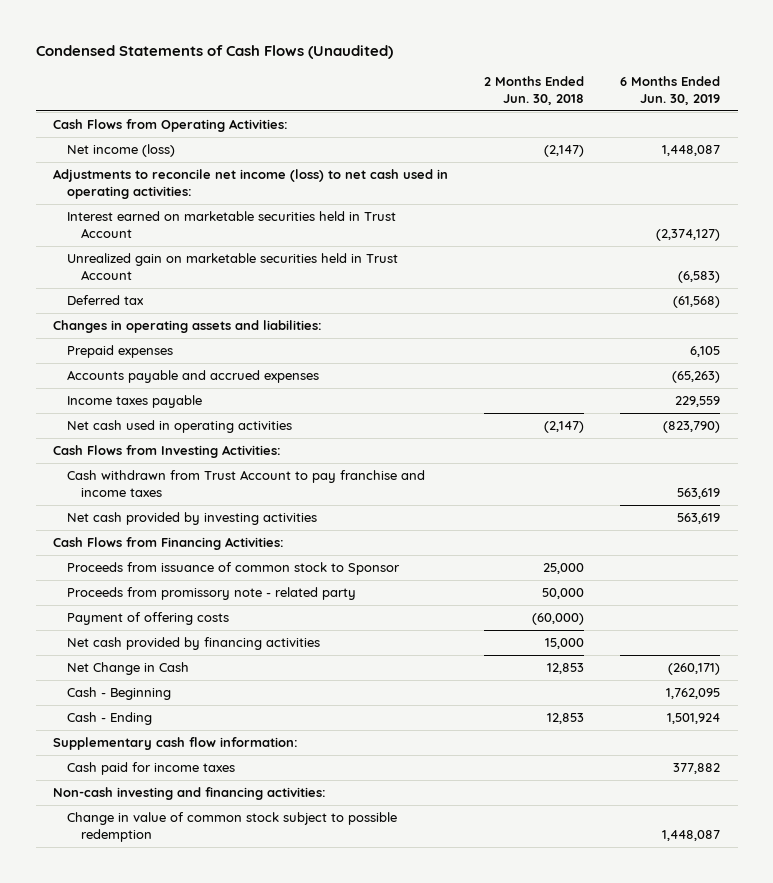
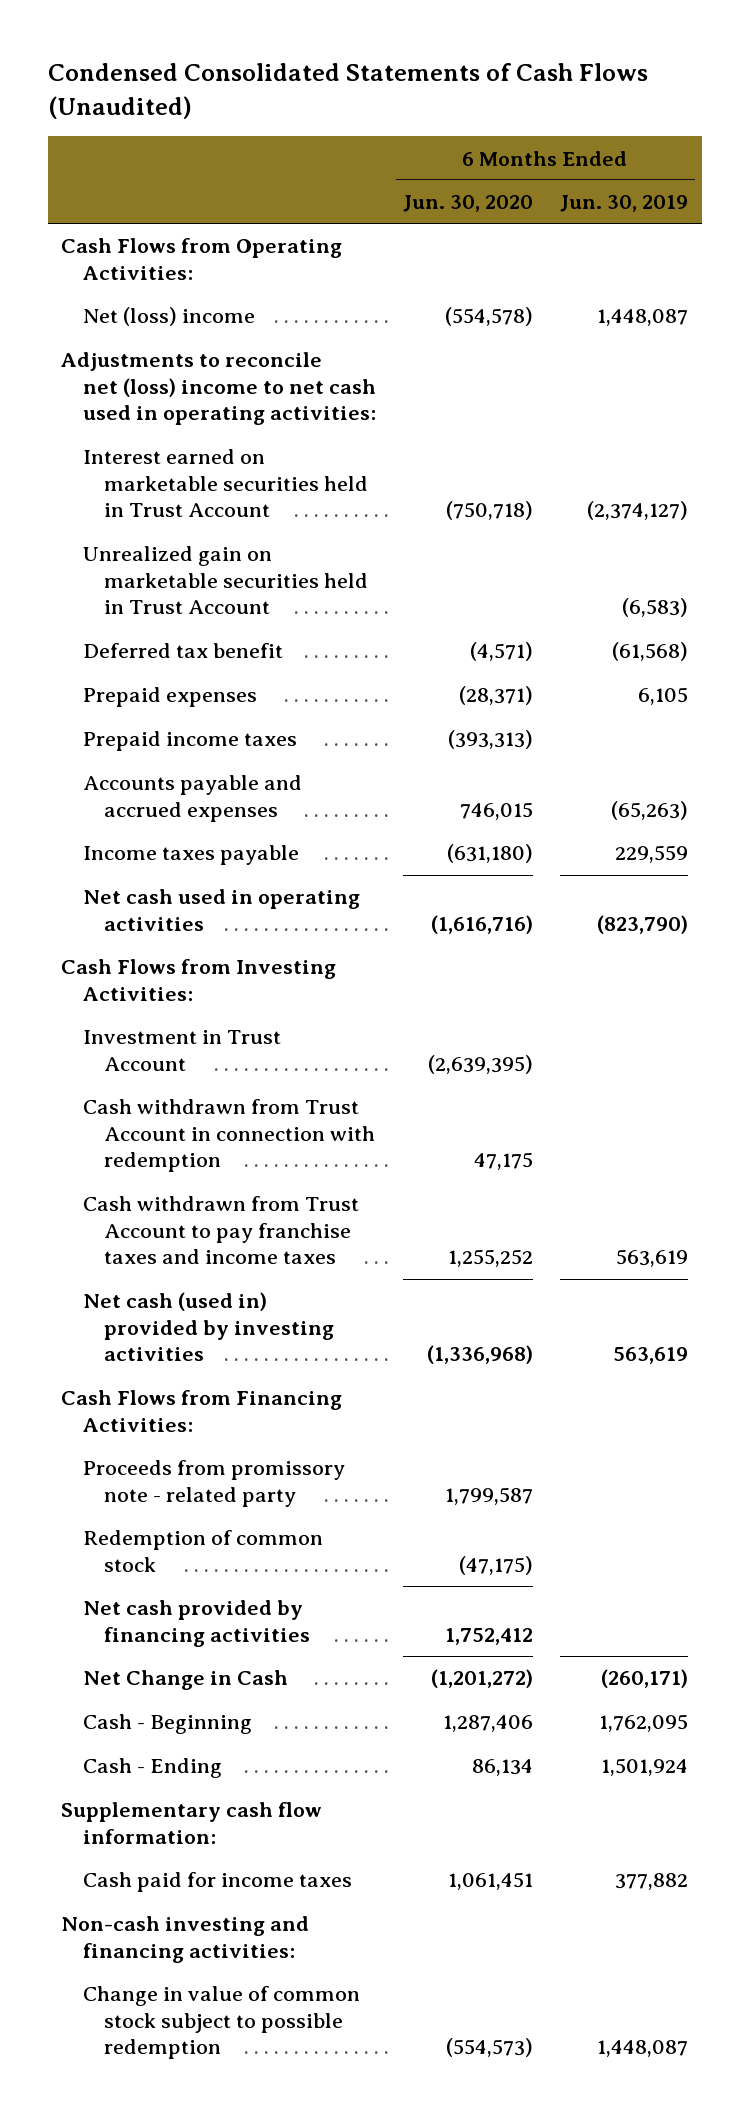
[35,44,393,59] Condensed Statements of Cash Flows (Unaudited) -> [47,63,648,119] Condensed Consolidated Statements of Cash Flows (Unaudited)
[484,76,585,106] 2 Months Ended Jun. 30, 2018 -> none
none -> [402,195,533,213] Jun. 30, 2020
[67,144,176,158] Net income (loss) -> [82,307,255,327] Net (loss) income
[53,169,449,199] Adjustments to reconcile net income (loss) to net cash used in operating activities: -> [61,352,376,426] Adjustments to reconcile net (loss) income to net cash used in operating activities:
[53,320,323,334] Changes in operating assets and liabilities: -> none
[67,295,145,306] Deferred tax -> [82,643,283,659] Deferred tax benefit
none -> [82,731,297,752] Prepaid income taxes
none -> [82,1030,281,1071] Investment in Trust Account
none -> [82,1099,376,1173] Cash withdrawn from Trust Account in connection with redemption
[67,470,426,497] Cash withdrawn from Trust Account to pay franchise and income taxes -> [82,1196,359,1265] Cash withdrawn from Trust Account to pay franchise taxes and income taxes
[67,512,318,526] Net cash provided by investing activities -> [82,1292,335,1362] Net cash (used in) provided by investing activities
[67,562,401,576] Proceeds from issuance of common stock to Sponsor -> none
[67,612,230,626] Payment of offering costs -> none
none -> [82,1530,323,1572] Redemption of common stock

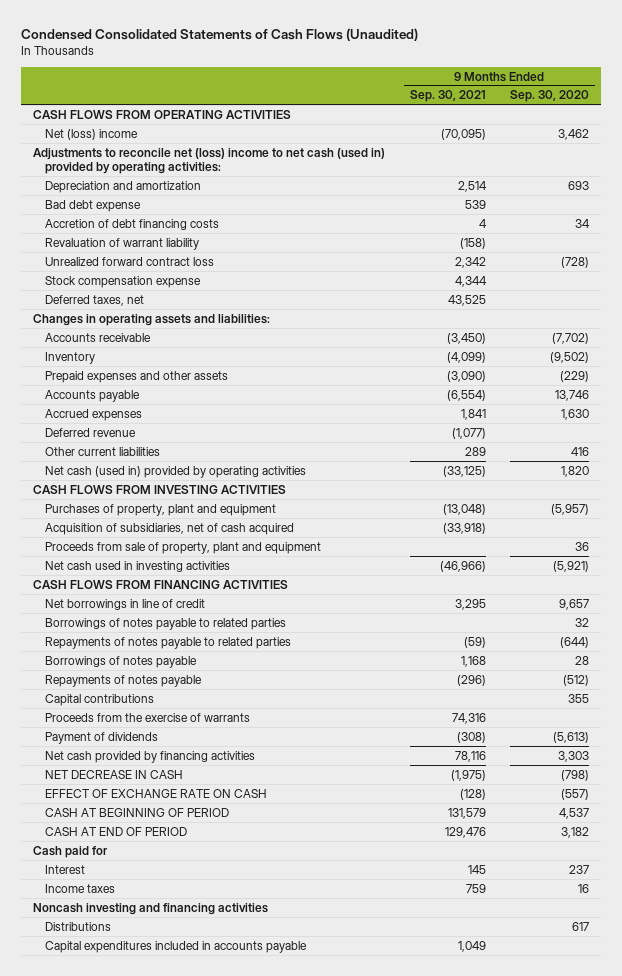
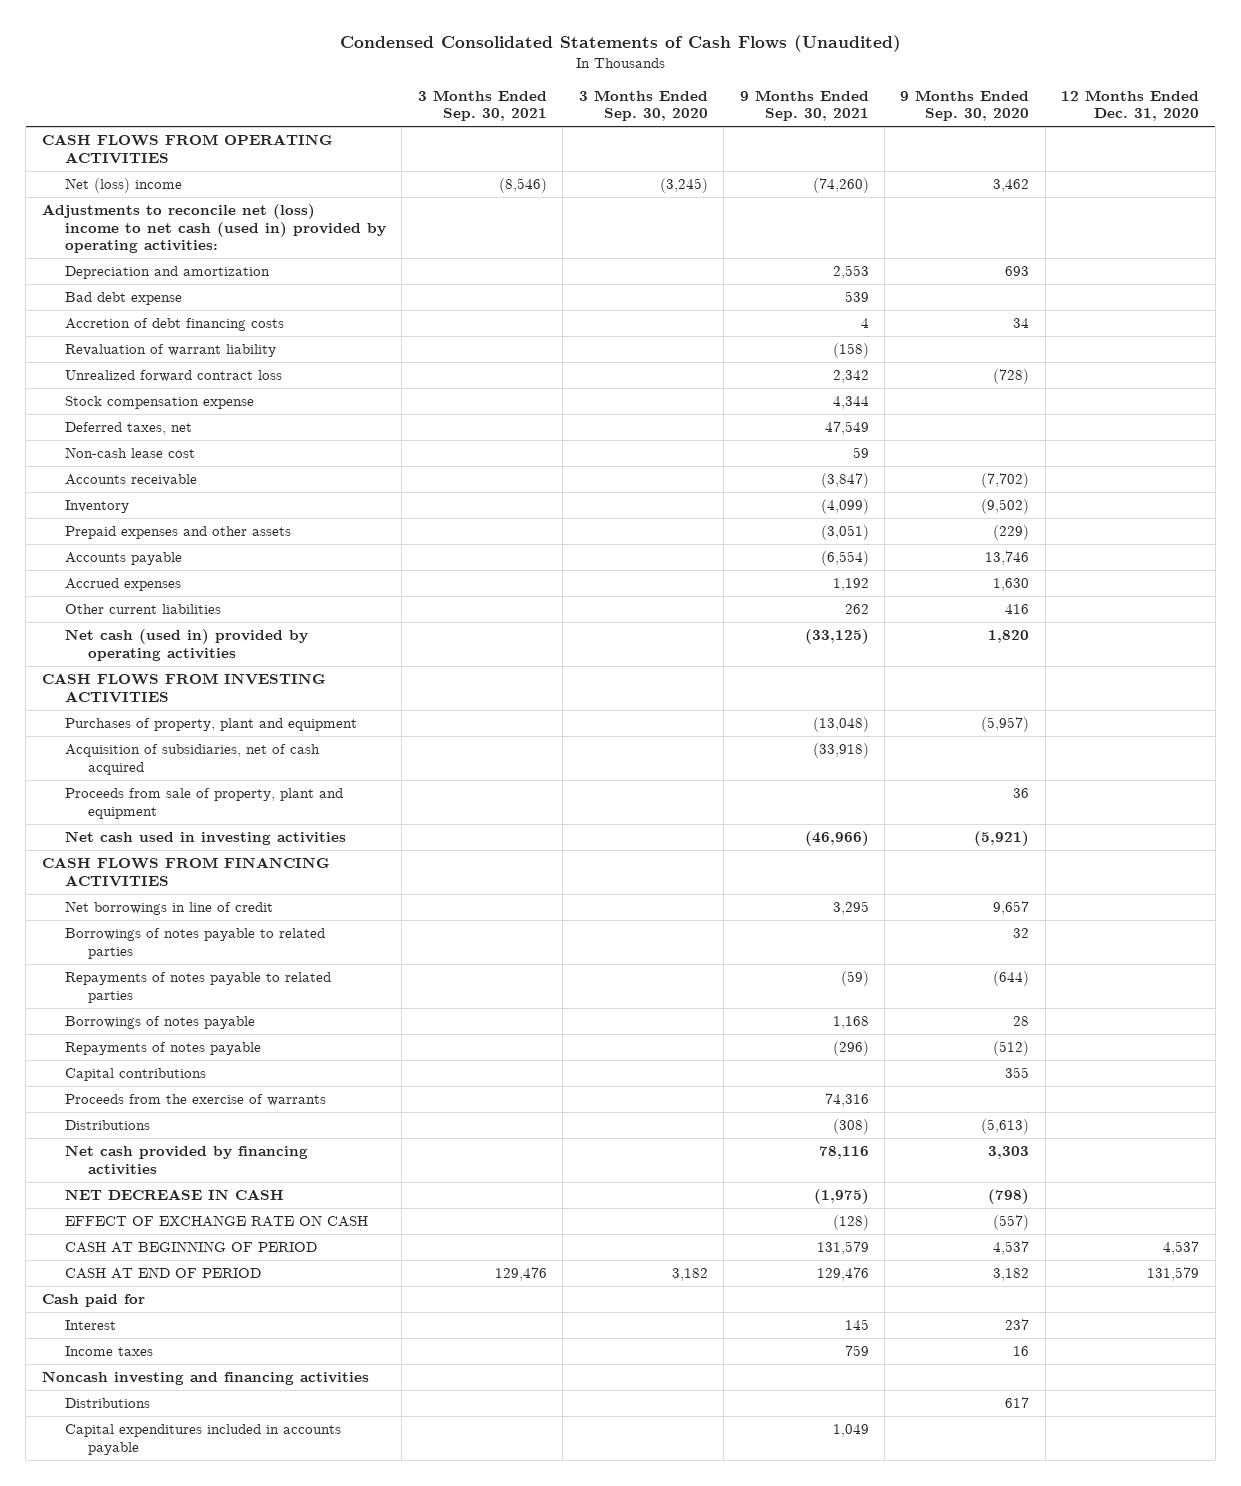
none -> [417,89,547,122] 3 Months Ended Sep. 30, 2021
none -> [578,89,708,122] 3 Months Ended Sep. 30, 2020
none -> [1061,89,1200,122] 12 Months Ended Dec. 31, 2020
[440,128,486,140] (70,095) -> [812,178,869,194] (74,260)
[457,180,487,192] 2,514 -> [832,265,869,280] 2,553
[33,313,271,326] Changes in operating assets and liabilities: -> none
[447,294,486,306] 43,525 -> [824,421,869,436] 47,549
none -> [64,447,195,459] Non-cash lease cost
[446,332,486,344] (3,450) -> [820,473,869,489] (3,847)
[446,370,486,382] (3,090) -> [820,525,869,541] (3,051)
[45,427,137,437] Deferred revenue -> none
[460,408,486,420] 1,841 -> [832,578,869,592] 1,192
[464,446,486,456] 289 -> [844,604,869,615] 262
[45,731,159,744] Payment of dividends -> [64,1120,150,1131] Distributions

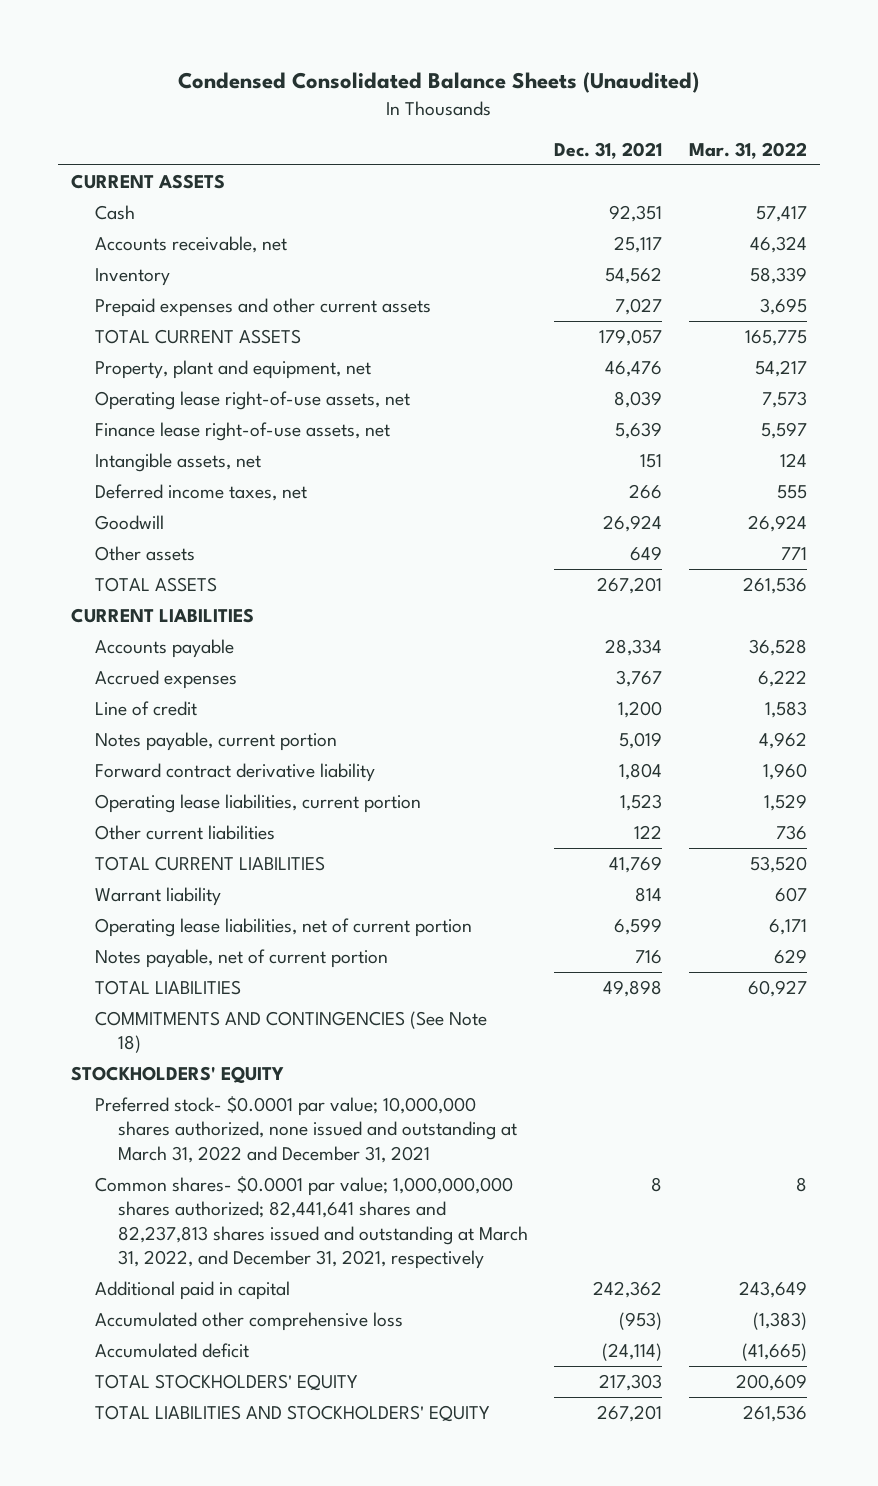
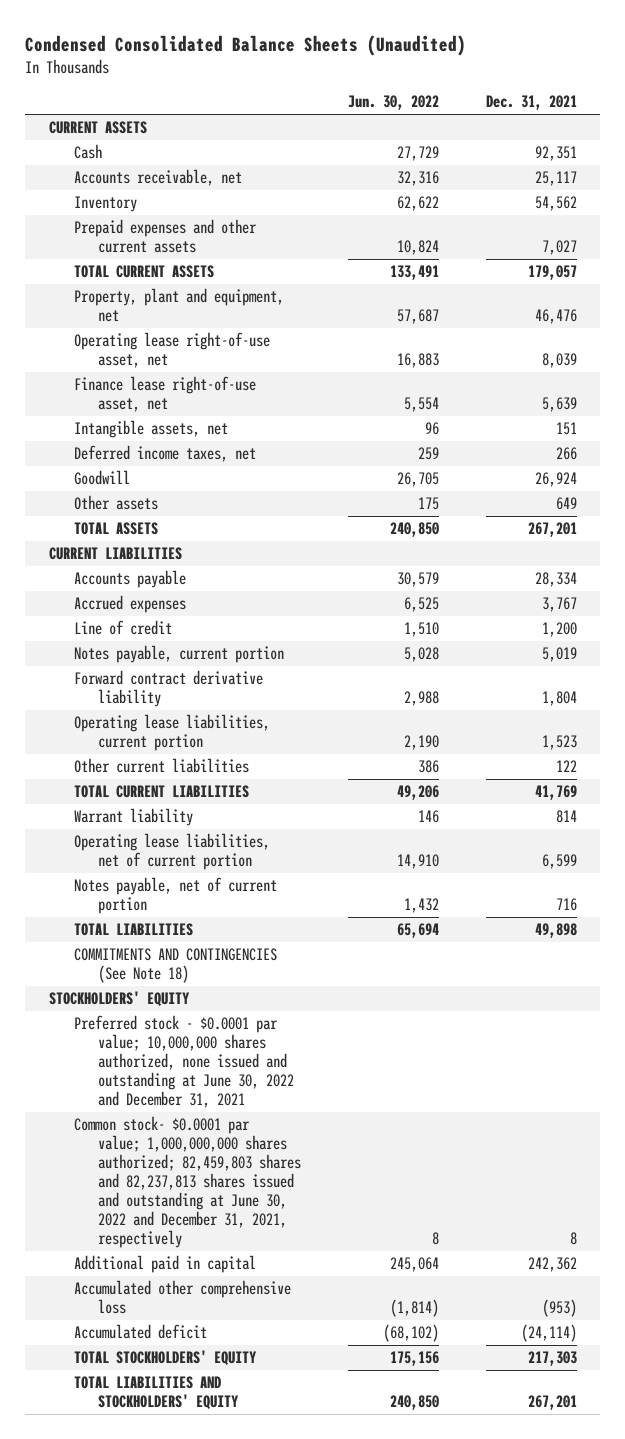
[688,141,807,159] Mar. 31, 2022 -> none
none -> [348,95,440,111] Jun. 30, 2022
[94,390,410,410] Operating lease right-of-use assets, net -> [73,332,270,369] Operating lease right-of-use asset, net
[94,421,390,441] Finance lease right-of-use assets, net -> [73,376,256,413] Finance lease right-of-use asset, net
[94,1095,518,1163] Preferred stock- $0.0001 par value; 10,000,000 shares authorized, none issued and outstanding at March 31, 2022 and December 31, 2021 -> [73,1015,295,1109] Preferred stock - $0.0001 par value; 10,000,000 shares authorized, none issued and outstanding at June 30, 2022 and December 31, 2021
[94,1175,529,1270] Common shares- $0.0001 par value; 1,000,000,000 shares authorized; 82,441,641 shares and 82,237,813 shares issued and outstanding at March 31, 2022, and December 31, 2021, respectively -> [73,1116,302,1249] Common stock- $0.0001 par value; 1,000,000,000 shares authorized; 82,459,803 shares and 82,237,813 shares issued and outstanding at June 30, 2022 and December 31, 2021, respectively

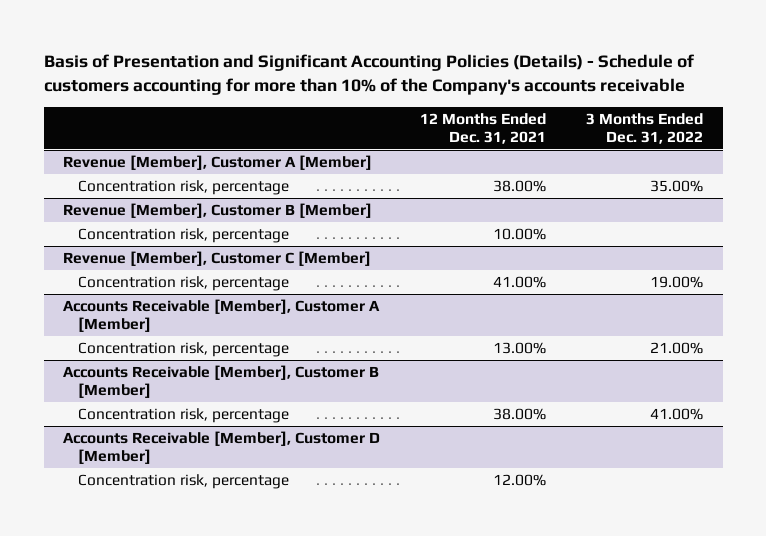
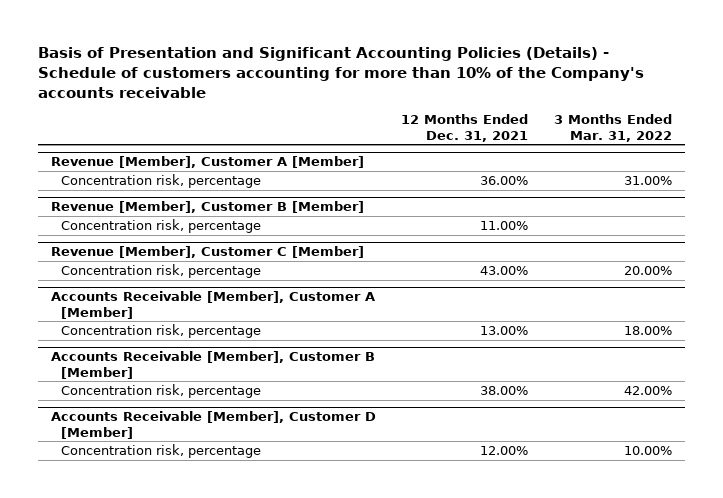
[585,112,703,144] 3 Months Ended Dec. 31, 2022 -> none
none -> [554,114,673,142] 3 Months Ended Mar. 31, 2022
[493,179,547,192] 38.00% -> [480,175,529,185] 36.00%
[493,227,547,240] 10.00% -> [480,220,529,230] 11.00%
[493,275,547,288] 41.00% -> [480,265,529,275] 43.00%

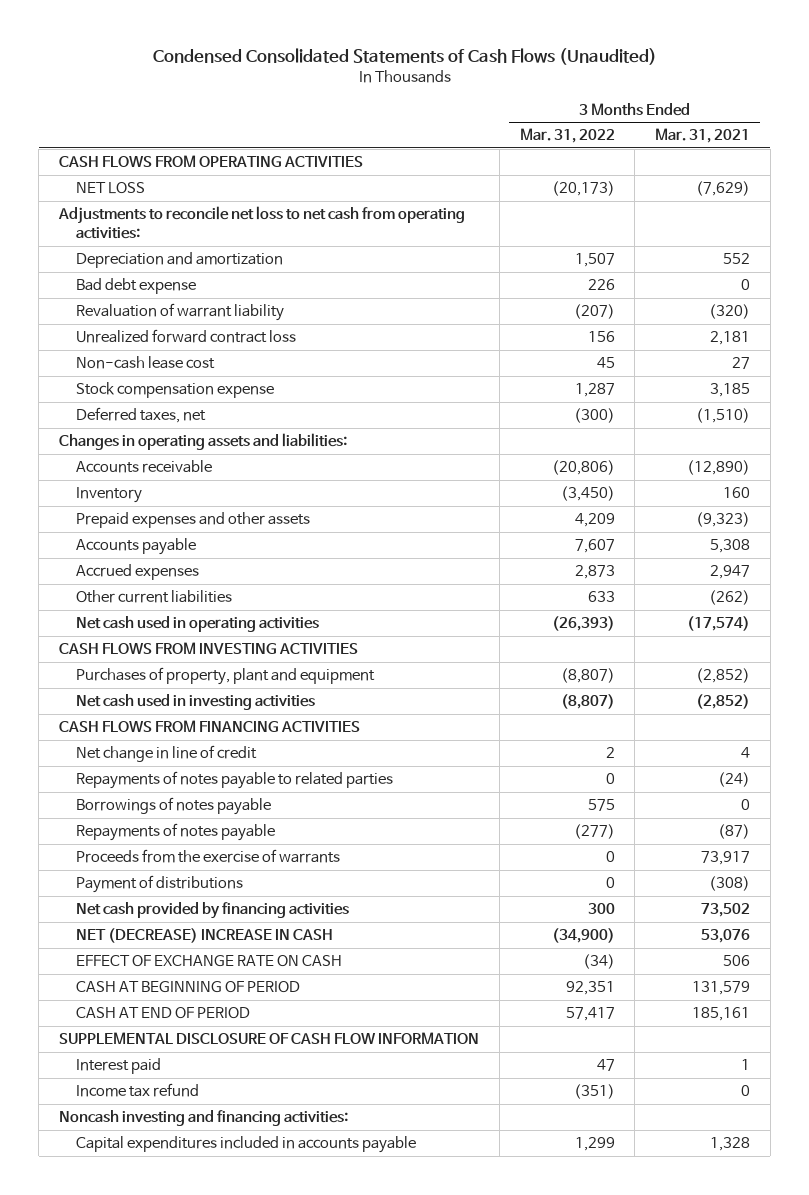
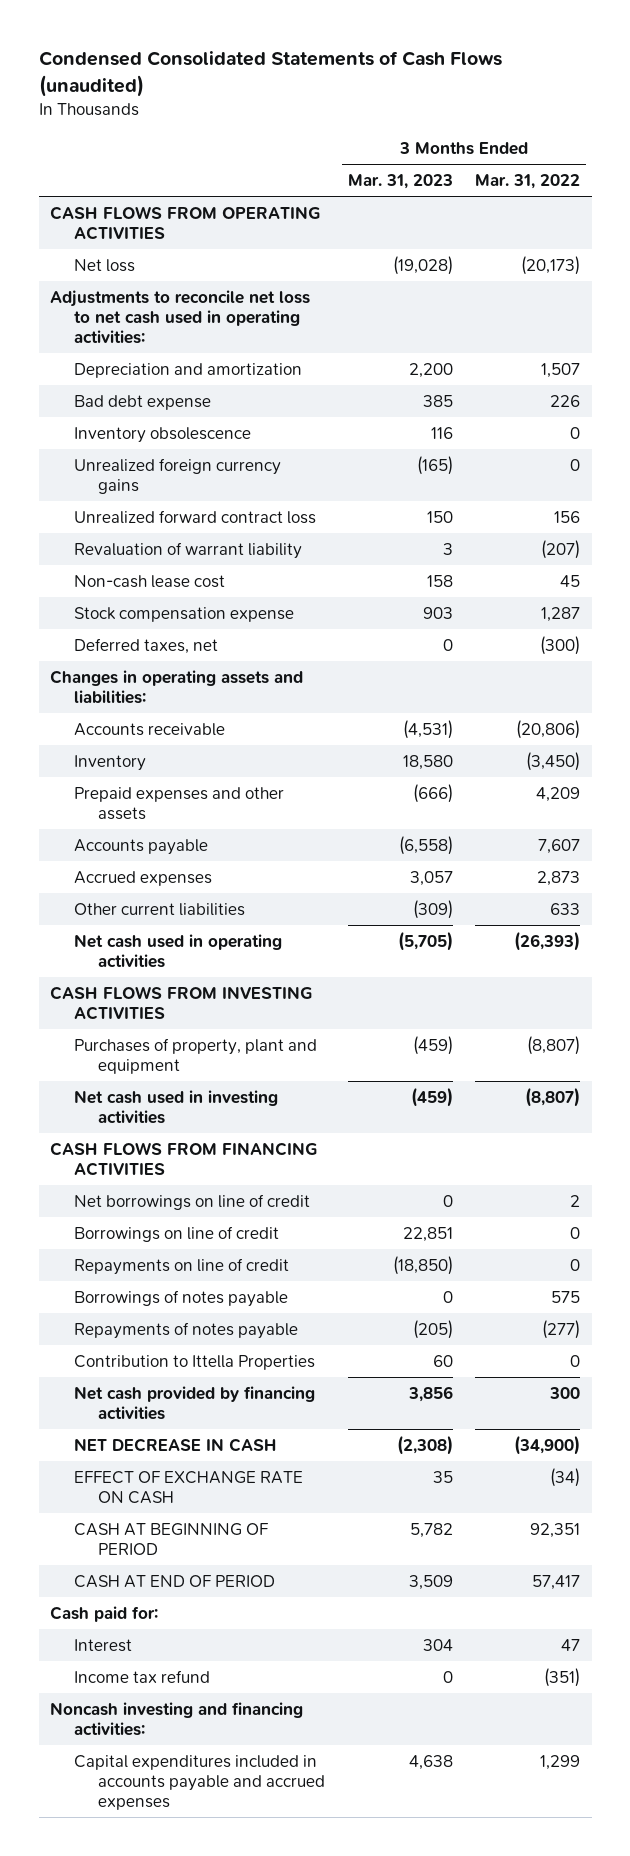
[152,47,657,65] Condensed Consolidated Statements of Cash Flows (Unaudited) -> [38,51,502,97] Condensed Consolidated Statements of Cash Flows (unaudited)
[655,128,751,144] Mar. 31, 2021 -> none
none -> [347,173,453,189] Mar. 31, 2023
[76,182,146,195] NET LOSS -> [74,258,136,272] Net loss
[58,206,466,239] Adjustments to reconcile net loss to net cash from operating activities: -> [49,289,310,345] Adjustments to reconcile net loss to net cash used in operating activities:
none -> [74,426,252,443] Inventory obsolescence
none -> [74,457,282,495] Unrealized foreign currency gains
[76,303,285,322] Revaluation of warrant liability -> [74,541,303,559] Revaluation of warrant liability
[76,771,394,790] Repayments of notes payable to related parties -> none
[76,745,258,763] Net change in line of credit -> [74,1193,311,1210] Net borrowings on line of credit
none -> [74,1225,280,1242] Borrowings on line of credit
none -> [74,1257,290,1275] Repayments on line of credit
[76,849,341,864] Proceeds from the exercise of warrants -> none
[76,875,244,894] Payment of distributions -> none
none -> [74,1354,316,1370] Contribution to Ittella Properties
[76,928,334,944] NET (DECREASE) INCREASE IN CASH -> [74,1437,278,1452] NET DECREASE IN CASH
[59,1032,480,1045] SUPPLEMENTAL DISCLOSURE OF CASH FLOW INFORMATION -> none
none -> [49,1605,158,1622] Cash paid for:
[76,1058,162,1075] Interest paid -> [74,1638,133,1652] Interest
[76,1136,417,1154] Capital expenditures included in accounts payable -> [74,1754,326,1811] Capital expenditures included in accounts payable and accrued expenses

